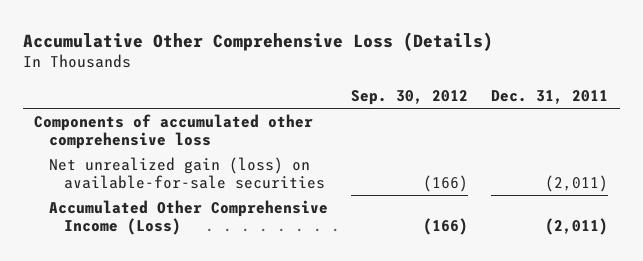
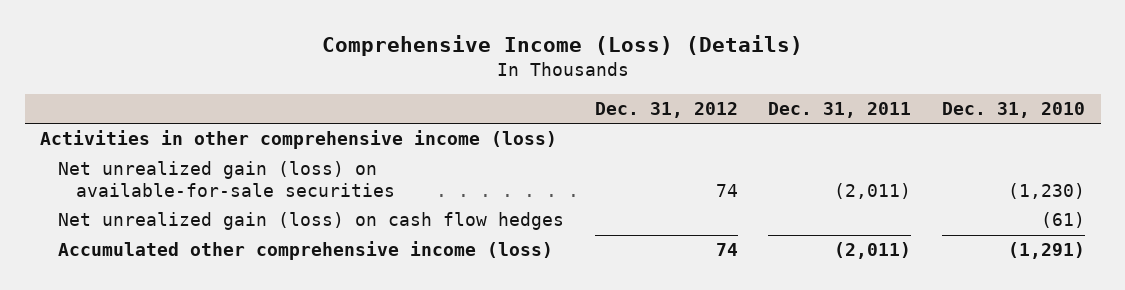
[22,31,493,51] Accumulative Other Comprehensive Loss (Details) -> [321,35,803,57] Comprehensive Income (Loss) (Details)
[351,89,469,105] Sep. 30, 2012 -> none
none -> [594,102,738,119] Dec. 31, 2012
none -> [942,102,1086,119] Dec. 31, 2010
[34,114,314,149] Components of accumulated other comprehensive loss -> none
none -> [40,130,558,150] Activities in other comprehensive income (loss)
none -> [57,212,564,231] Net unrealized gain (loss) on cash flow hedges
[49,200,329,235] Accumulated Other Comprehensive Income (Loss) -> [57,241,553,261] Accumulated other comprehensive income (loss)

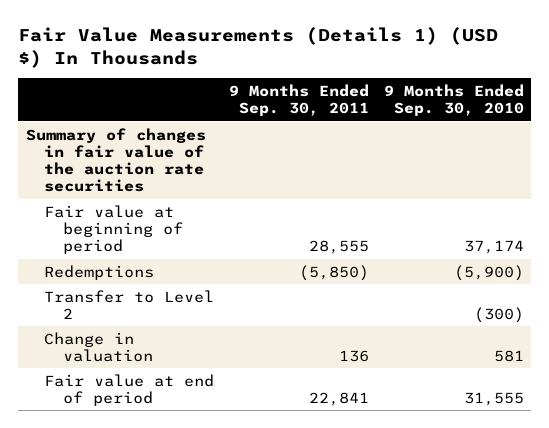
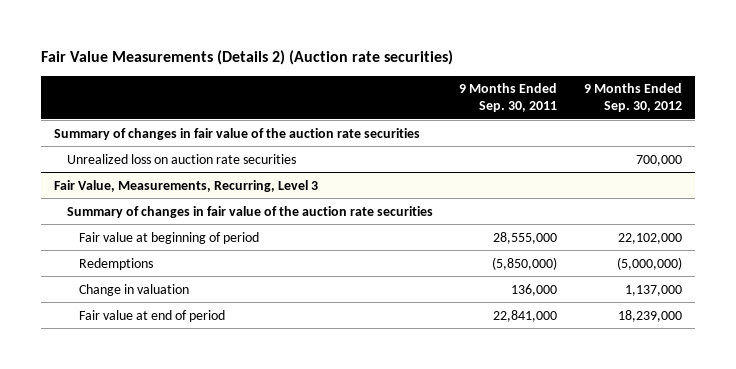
[18,26,499,68] Fair Value Measurements (Details 1) (USD $) In Thousands -> [41,50,454,66] Fair Value Measurements (Details 2) (Auction rate securities)
[383,84,524,117] 9 Months Ended Sep. 30, 2010 -> none
none -> [583,83,682,112] 9 Months Ended Sep. 30, 2012
[44,289,215,319] Transfer to Level 2 -> none
none -> [66,153,296,164] Unrealized loss on auction rate securities
none -> [54,179,319,192] Fair Value, Measurements, Recurring, Level 3
none -> [66,205,433,218] Summary of changes in fair value of the auction rate securities
[309,240,370,255] 28,555 -> [493,231,558,244] 28,555,000
[299,264,370,281] (5,850) -> [492,256,558,270] (5,850,000)
[339,349,370,362] 136 -> [511,283,558,296] 136,000
[309,391,370,406] 22,841 -> [493,309,558,322] 22,841,000

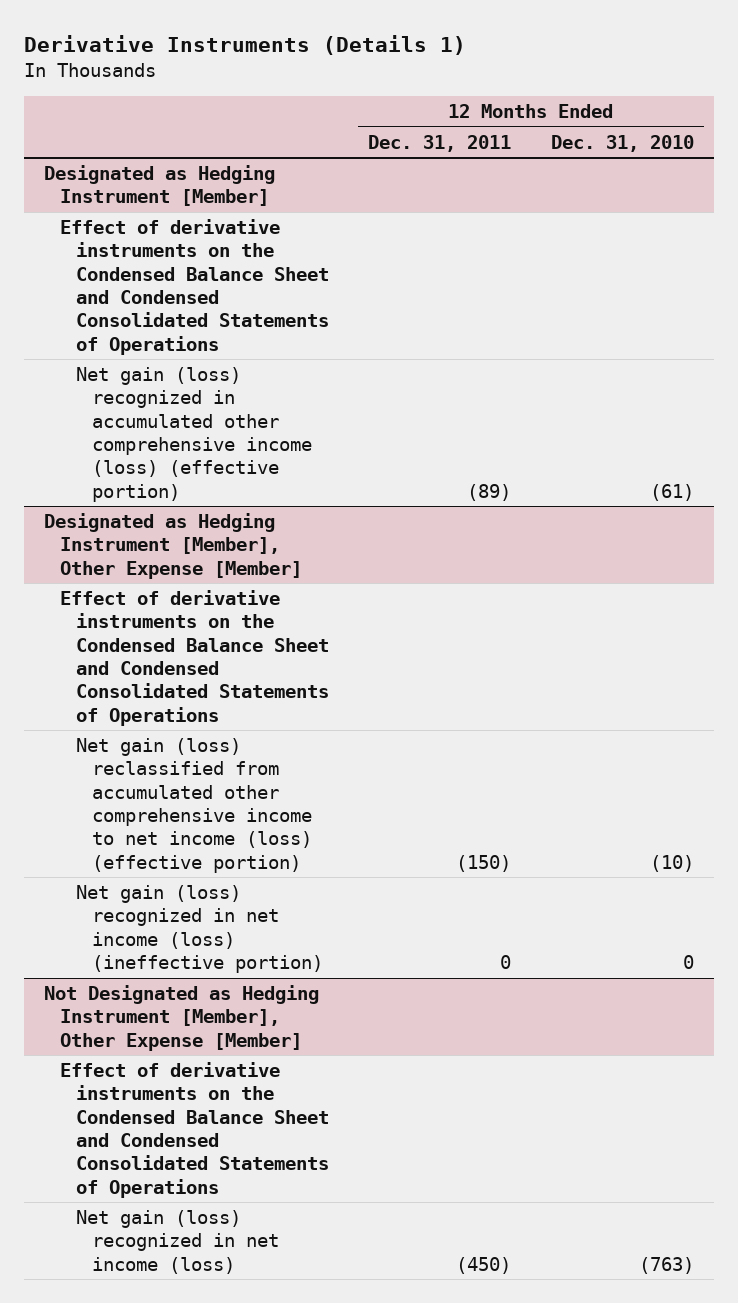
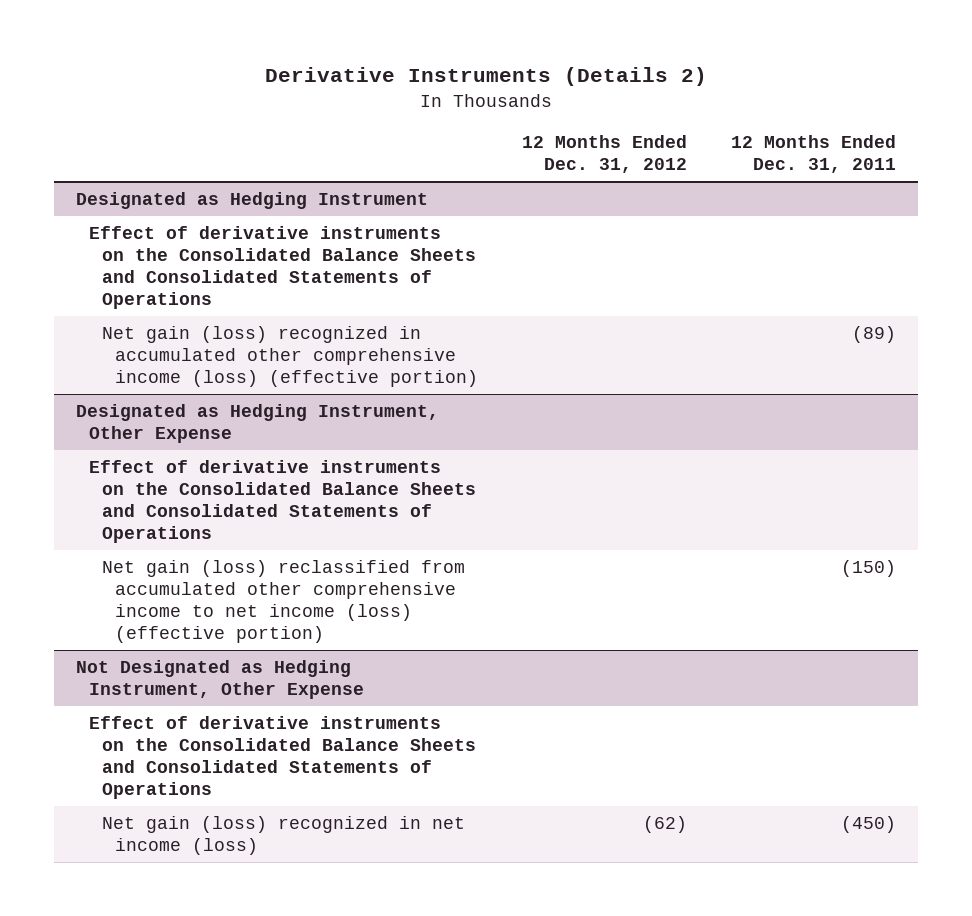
[23,35,466,56] Derivative Instruments (Details 1) -> [265,67,708,87] Derivative Instruments (Details 2)
[551,134,695,152] Dec. 31, 2010 -> none
none -> [521,134,687,173] 12 Months Ended Dec. 31, 2012
[43,165,275,207] Designated as Hedging Instrument [Member] -> [76,192,429,210] Designated as Hedging Instrument
[59,219,329,355] Effect of derivative instruments on the Condensed Balance Sheet and Condensed Consolidated Statements of Operations -> [89,226,476,309] Effect of derivative instruments on the Consolidated Balance Sheets and Consolidated Statements of Operations
[43,513,302,579] Designated as Hedging Instrument [Member], Other Expense [Member] -> [76,404,440,444] Designated as Hedging Instrument, Other Expense
[59,590,329,726] Effect of derivative instruments on the Condensed Balance Sheet and Condensed Consolidated Statements of Operations -> [89,460,476,543] Effect of derivative instruments on the Consolidated Balance Sheets and Consolidated Statements of Operations
[75,885,323,974] Net gain (loss) recognized in net income (loss) (ineffective portion) -> none
[43,985,319,1051] Not Designated as Hedging Instrument [Member], Other Expense [Member] -> [76,660,365,700] Not Designated as Hedging Instrument, Other Expense
[59,1062,329,1198] Effect of derivative instruments on the Condensed Balance Sheet and Condensed Consolidated Statements of Operations -> [89,716,476,799] Effect of derivative instruments on the Consolidated Balance Sheets and Consolidated Statements of Operations

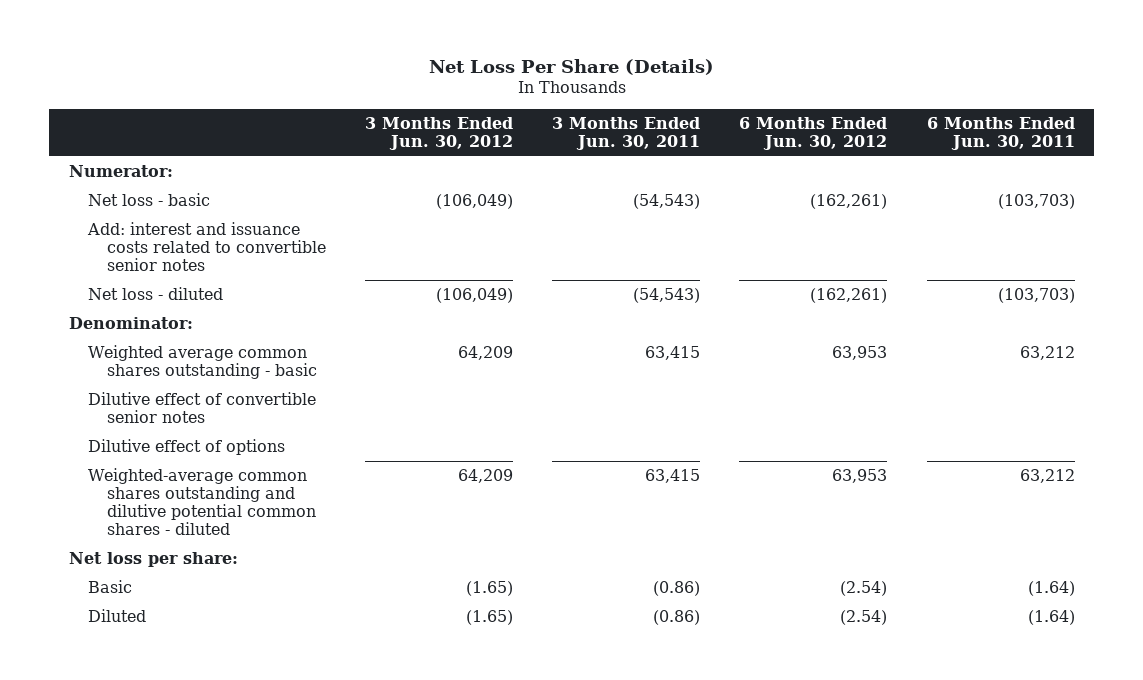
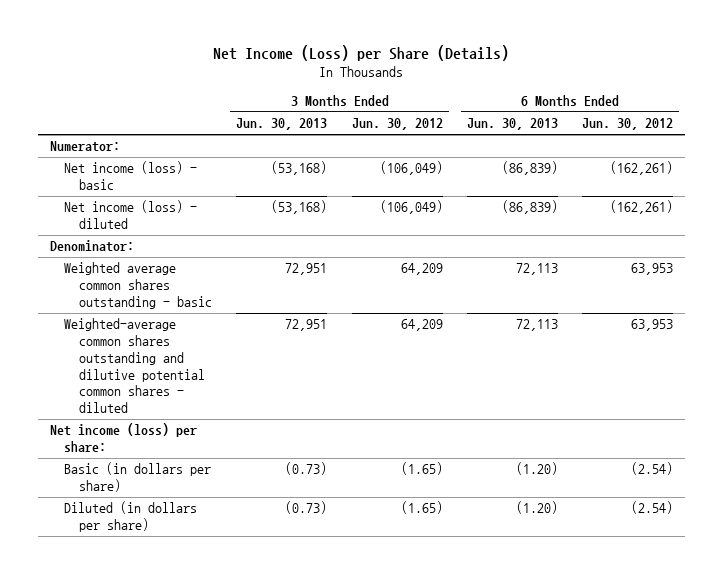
[428,58,714,75] Net Loss Per Share (Details) -> [213,45,510,62] Net Income (Loss) per Share (Details)
[552,116,701,150] 3 Months Ended Jun. 30, 2011 -> none
[926,116,1075,150] 6 Months Ended Jun. 30, 2011 -> none
none -> [236,118,328,131] Jun. 30, 2013
none -> [466,118,558,131] Jun. 30, 2013
[86,222,326,272] Add: interest and issuance costs related to convertible senior notes -> none
[87,193,210,207] Net loss - basic -> [64,161,198,191] Net income (loss) - basic
[87,287,223,301] Net loss - diluted -> [64,200,198,230] Net income (loss) - diluted
[87,392,316,424] Dilutive effect of convertible senior notes -> none
[87,439,285,456] Dilutive effect of options -> none
[68,552,238,568] Net loss per share: -> [49,423,197,453] Net income (loss) per share:
[87,580,132,594] Basic -> [64,462,212,493] Basic (in dollars per share)
[87,609,146,623] Diluted -> [64,501,198,533] Diluted (in dollars per share)

